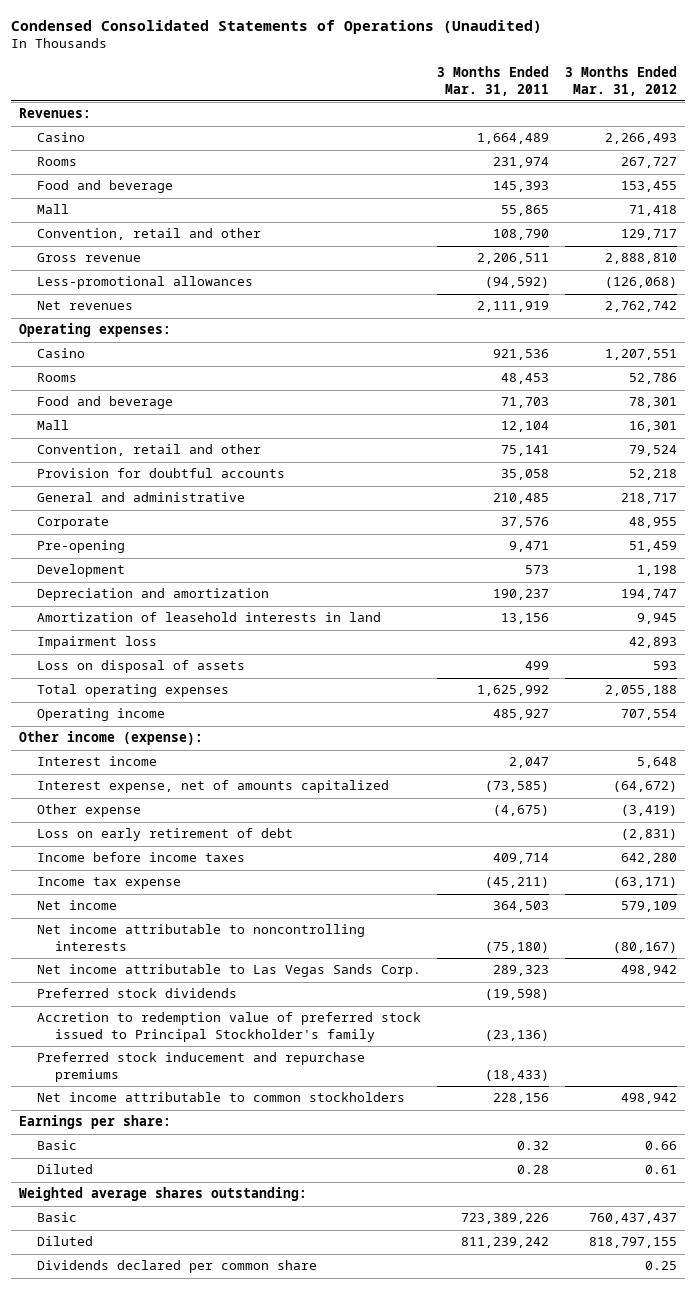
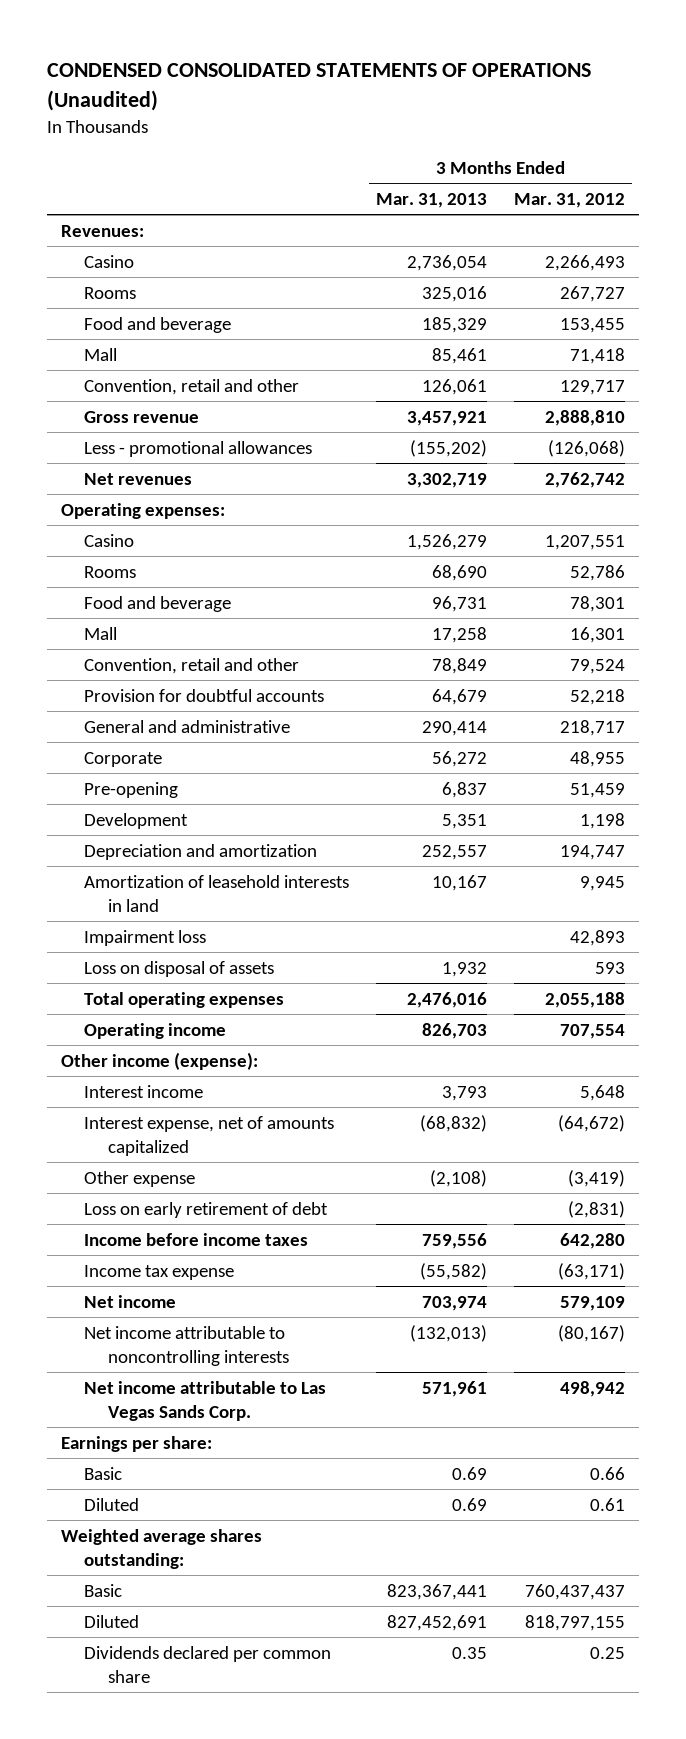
[10,19,542,34] Condensed Consolidated Statements of Operations (Unaudited) -> [47,63,592,111] CONDENSED CONSOLIDATED STATEMENTS OF OPERATIONS (Unaudited)
[437,66,550,96] 3 Months Ended Mar. 31, 2011 -> none
none -> [376,192,488,208] Mar. 31, 2013
[36,276,253,290] Less-promotional allowances -> [84,440,313,457] Less - promotional allowances
[36,988,237,999] Preferred stock dividends -> none
[36,1012,421,1042] Accretion to redemption value of preferred stock issued to Principal Stockholder's family -> none
[36,1052,365,1082] Preferred stock inducement and repurchase premiums -> none
[36,1092,405,1103] Net income attributable to common stockholders -> none

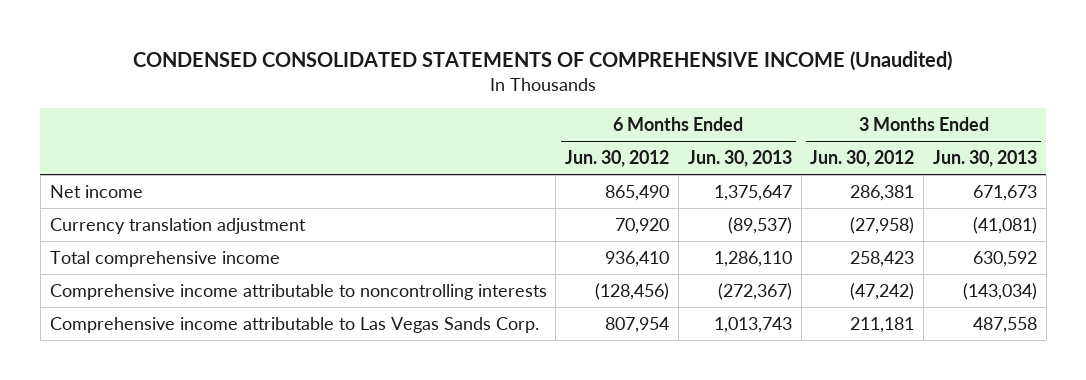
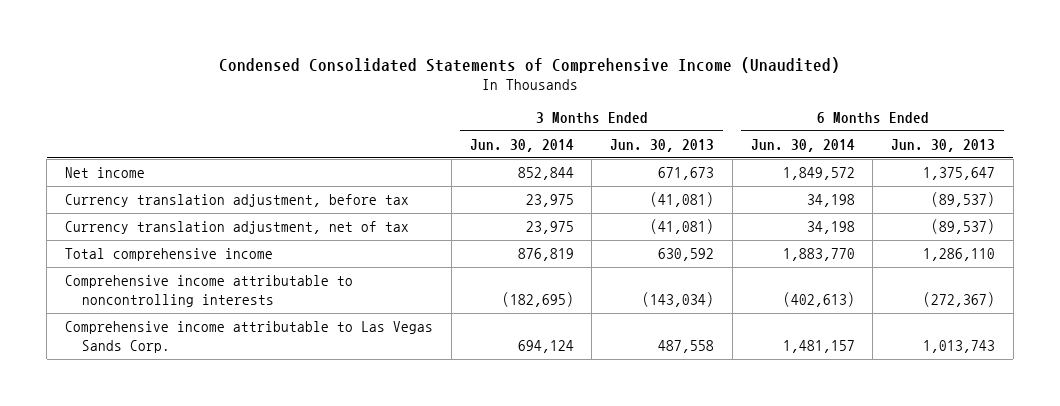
[133,51,953,72] CONDENSED CONSOLIDATED STATEMENTS OF COMPREHENSIVE INCOME (Unaudited) -> [219,56,841,73] Condensed Consolidated Statements of Comprehensive Income (Unaudited)
[565,149,670,167] Jun. 30, 2012 -> none
[810,149,915,167] Jun. 30, 2012 -> none
none -> [469,138,574,152] Jun. 30, 2014
none -> [750,138,855,152] Jun. 30, 2014
none -> [65,194,410,208] Currency translation adjustment, before tax
[49,217,306,234] Currency translation adjustment -> [65,221,410,235] Currency translation adjustment, net of tax

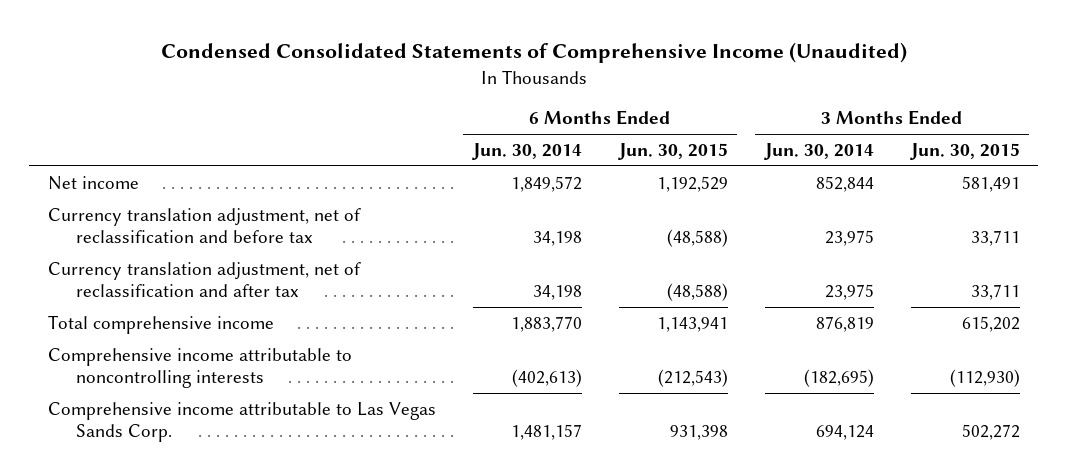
[610,138,715,152] Jun. 30, 2013 -> none
[891,138,996,152] Jun. 30, 2013 -> none
none -> [617,142,728,160] Jun. 30, 2015
none -> [909,142,1020,160] Jun. 30, 2015
[65,194,410,208] Currency translation adjustment, before tax -> [47,207,361,243] Currency translation adjustment, net of reclassification and before tax
[65,221,410,235] Currency translation adjustment, net of tax -> [47,261,361,297] Currency translation adjustment, net of reclassification and after tax

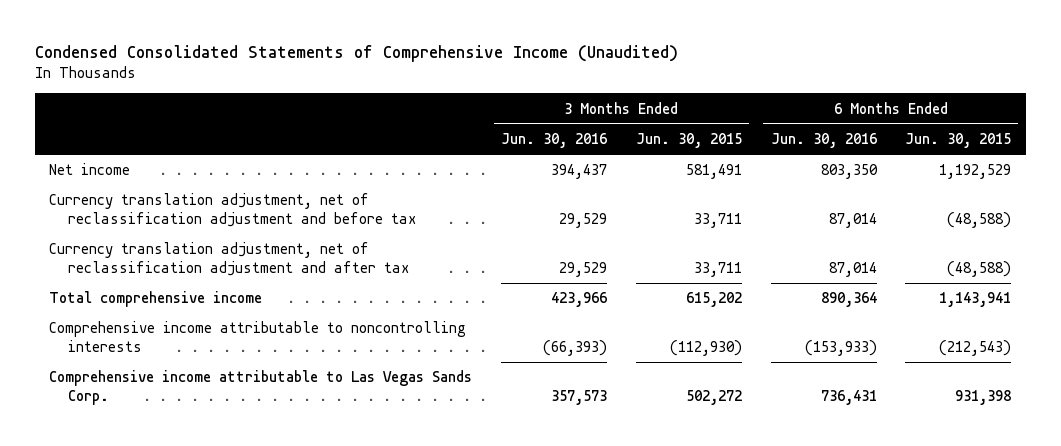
[471,142,582,160] Jun. 30, 2014 -> none
[763,142,874,160] Jun. 30, 2014 -> none
none -> [501,133,608,149] Jun. 30, 2016
none -> [770,133,877,149] Jun. 30, 2016
[47,207,361,243] Currency translation adjustment, net of reclassification and before tax -> [49,193,417,228] Currency translation adjustment, net of reclassification adjustment and before tax
[47,261,361,297] Currency translation adjustment, net of reclassification and after tax -> [49,242,410,277] Currency translation adjustment, net of reclassification adjustment and after tax

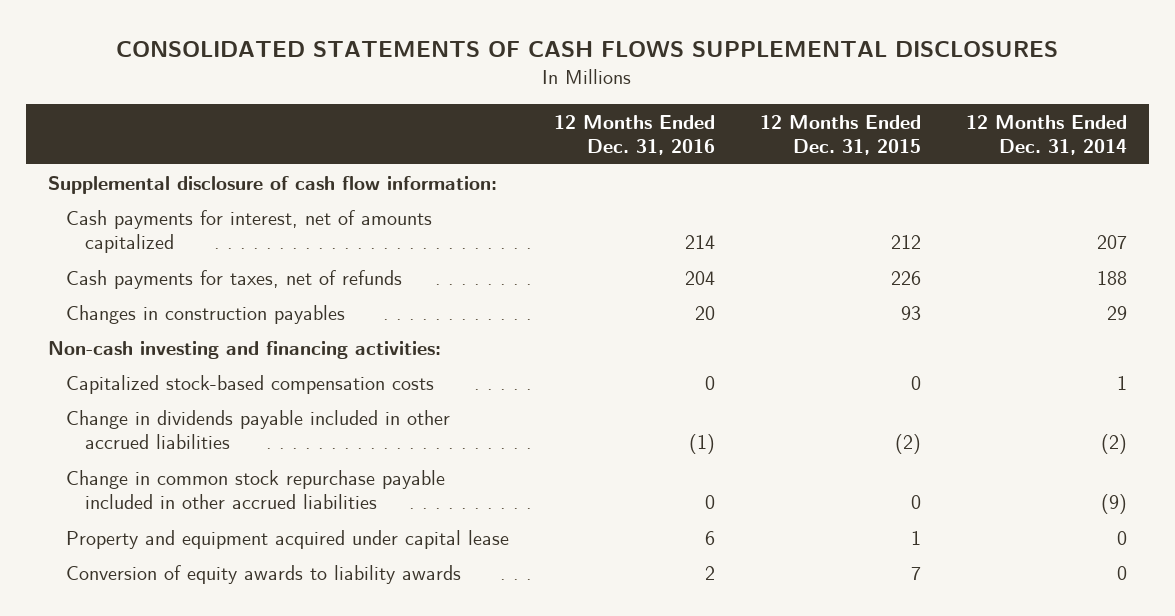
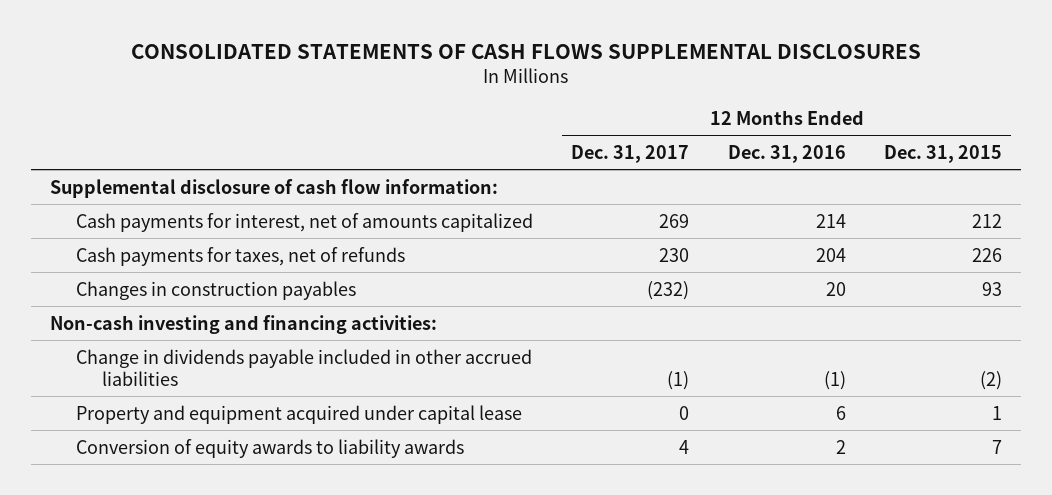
[965,114,1127,156] 12 Months Ended Dec. 31, 2014 -> none
none -> [571,144,690,163] Dec. 31, 2017
[66,374,435,394] Capitalized stock-based compensation costs -> none
[66,469,446,510] Change in common stock repurchase payable included in other accrued liabilities -> none

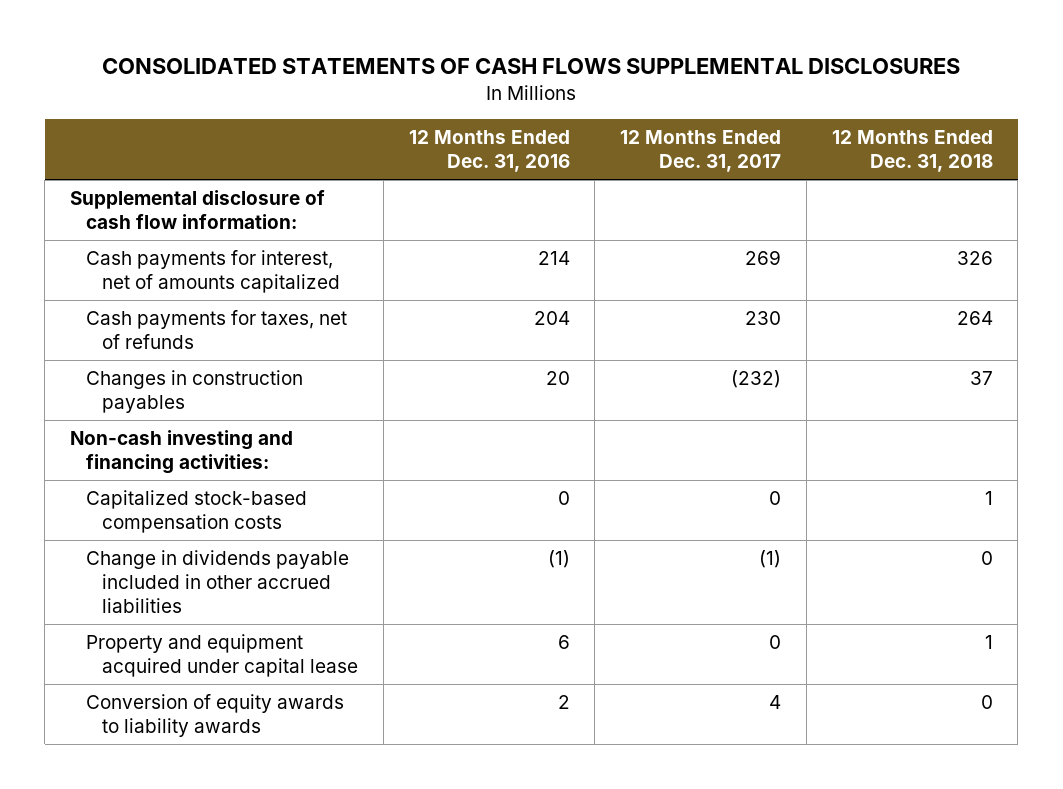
[883,144,1002,163] Dec. 31, 2015 -> none
none -> [831,130,993,173] 12 Months Ended Dec. 31, 2018
none -> [85,489,307,533] Capitalized stock-based compensation costs

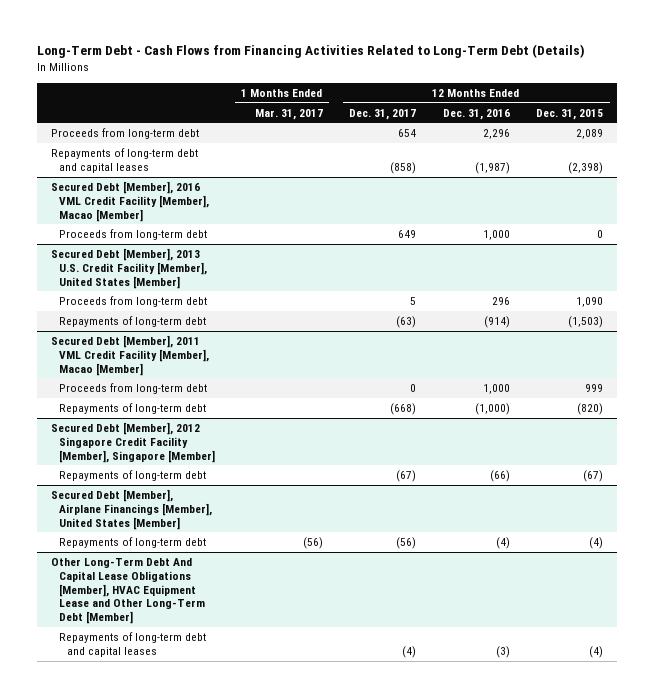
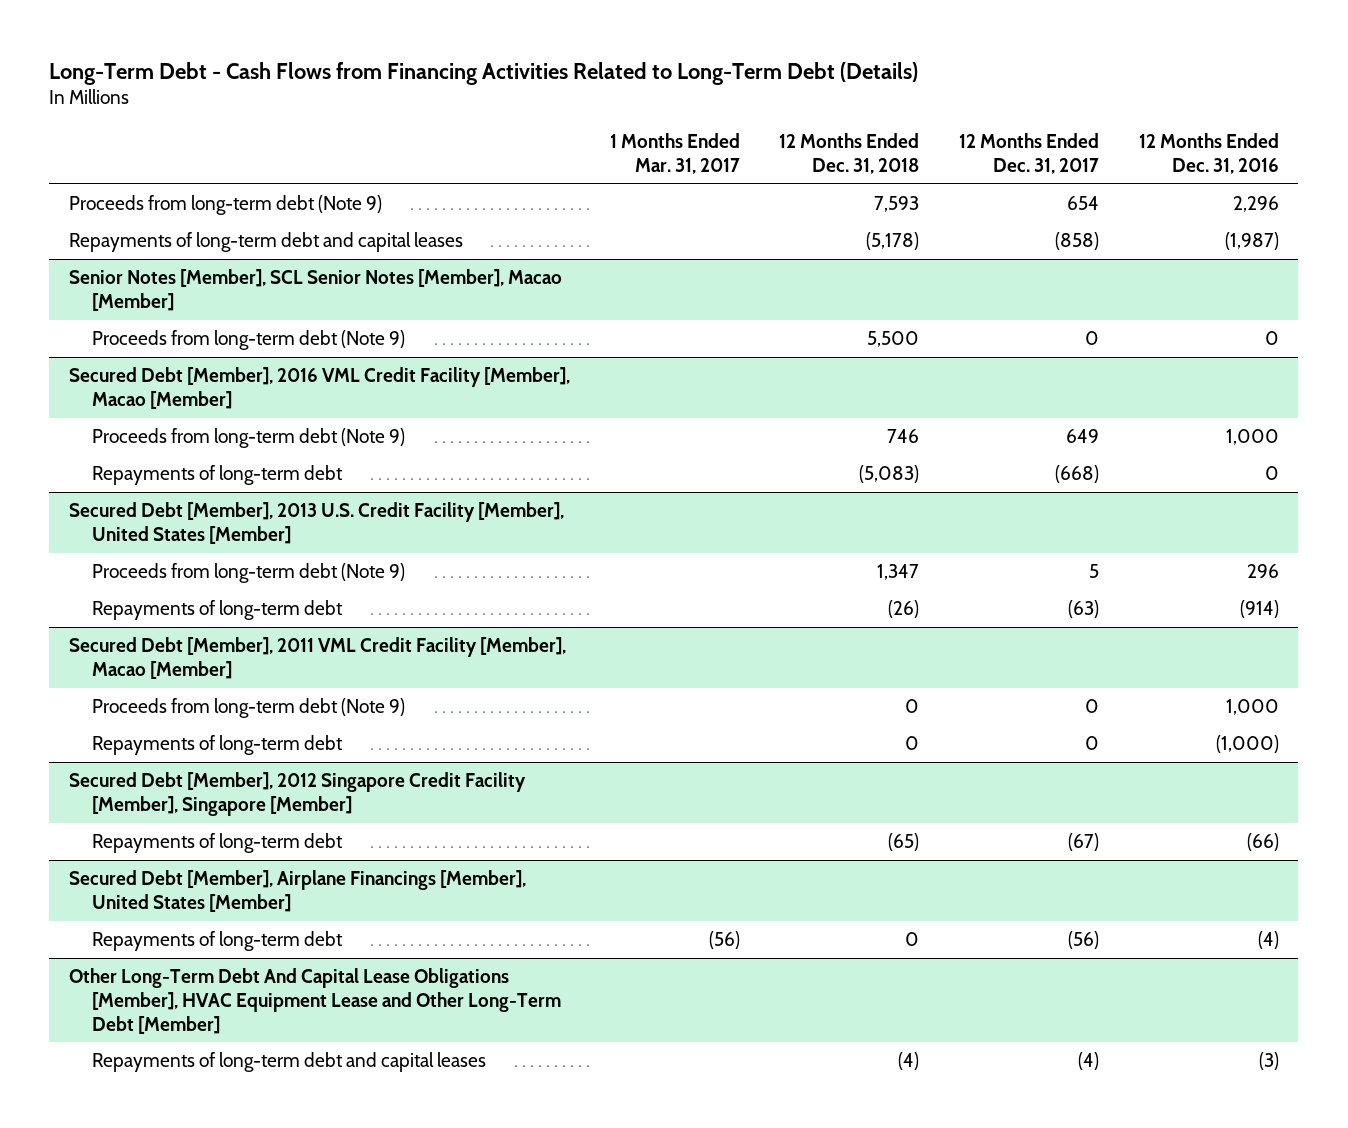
[536,108,604,120] Dec. 31, 2015 -> none
none -> [779,133,920,174] 12 Months Ended Dec. 31, 2018
[50,128,199,140] Proceeds from long-term debt -> [69,195,383,216] Proceeds from long-term debt (Note 9)
none -> [69,269,563,311] Senior Notes [Member], SCL Senior Notes [Member], Macao [Member]
none -> [92,330,406,351] Proceeds from long-term debt (Note 9)
[58,229,207,241] Proceeds from long-term debt -> [92,428,406,449] Proceeds from long-term debt (Note 9)
none -> [92,465,344,486] Repayments of long-term debt
[58,296,207,308] Proceeds from long-term debt -> [92,563,406,584] Proceeds from long-term debt (Note 9)
[58,383,207,395] Proceeds from long-term debt -> [92,698,406,719] Proceeds from long-term debt (Note 9)
[390,403,417,416] (668) -> [1084,736,1099,751] 0

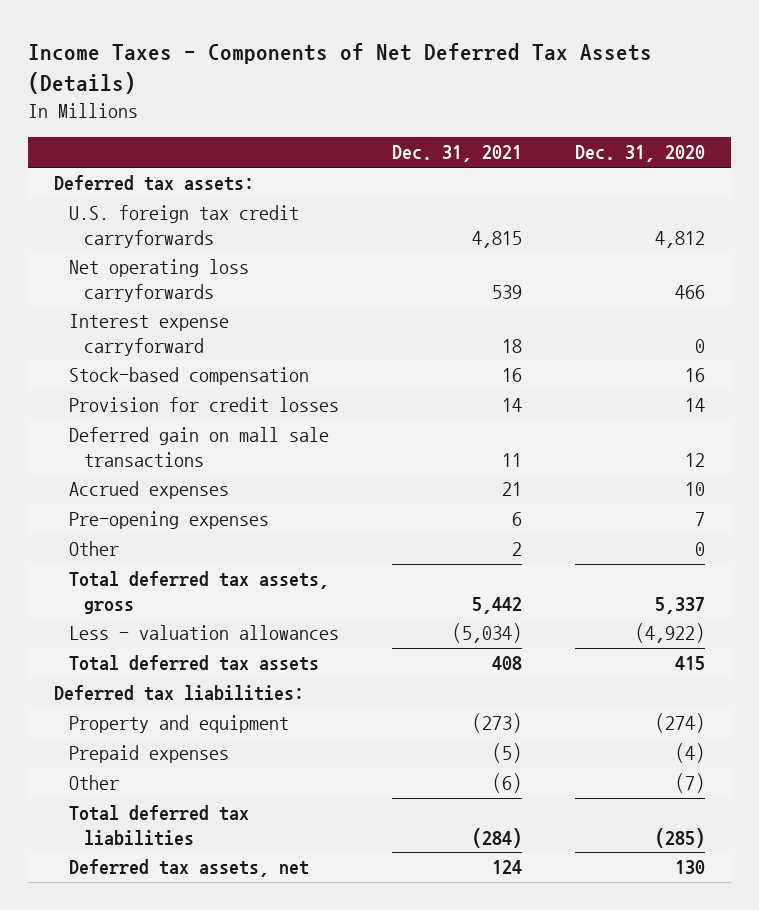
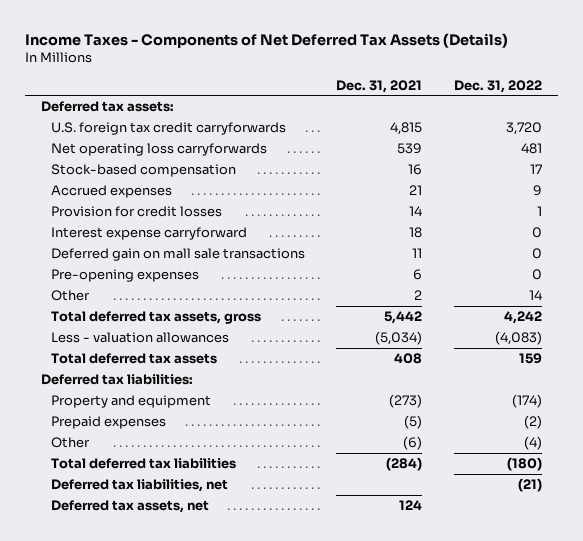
[574,145,705,163] Dec. 31, 2020 -> none
none -> [454,79,543,93] Dec. 31, 2022
[69,481,230,500] Accrued expenses -> [50,185,172,199] Accrued expenses
[69,314,230,356] Interest expense carryforward -> [50,227,247,241] Interest expense carryforward
none -> [50,479,228,493] Deferred tax liabilities, net

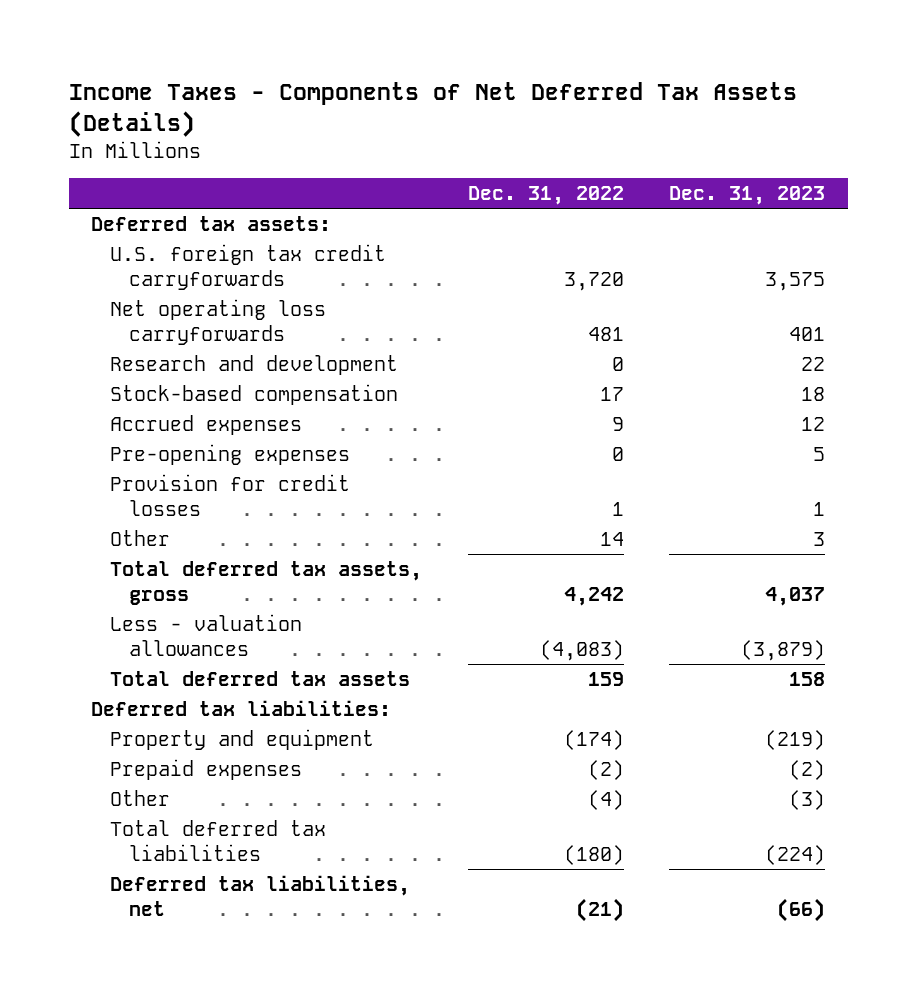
[336,79,423,93] Dec. 31, 2021 -> none
none -> [669,186,826,206] Dec. 31, 2023
none -> [110,355,399,376] Research and development
[50,227,247,241] Interest expense carryforward -> none
[50,248,305,262] Deferred gain on mall sale transactions -> none
[50,206,222,218] Provision for credit losses -> [110,474,351,517] Provision for credit losses
[50,500,209,514] Deferred tax assets, net -> none

